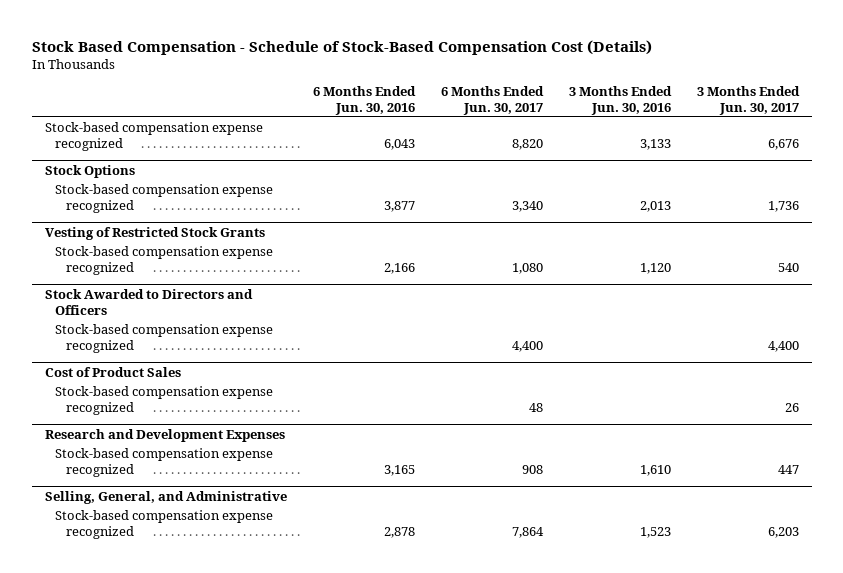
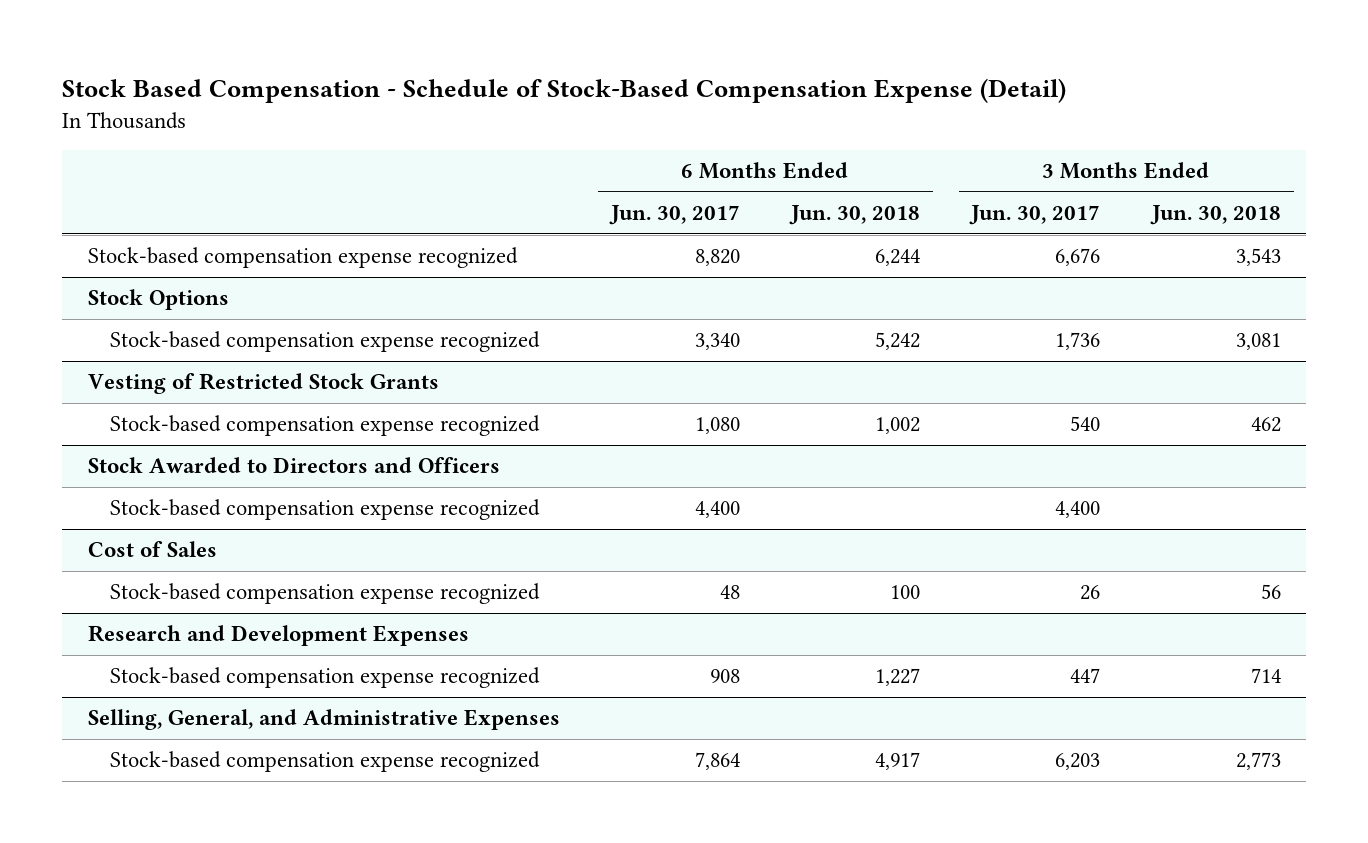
[31,39,652,55] Stock Based Compensation - Schedule of Stock-Based Compensation Cost (Details) -> [61,77,1066,103] Stock Based Compensation - Schedule of Stock-Based Compensation Expense (Detail)
[312,86,416,115] 6 Months Ended Jun. 30, 2016 -> none
[568,86,672,115] 3 Months Ended Jun. 30, 2016 -> none
none -> [789,205,921,226] Jun. 30, 2018
none -> [1149,205,1281,226] Jun. 30, 2018
[44,367,181,378] Cost of Product Sales -> [87,541,217,558] Cost of Sales
[44,491,287,505] Selling, General, and Administrative -> [87,709,560,731] Selling, General, and Administrative Expenses

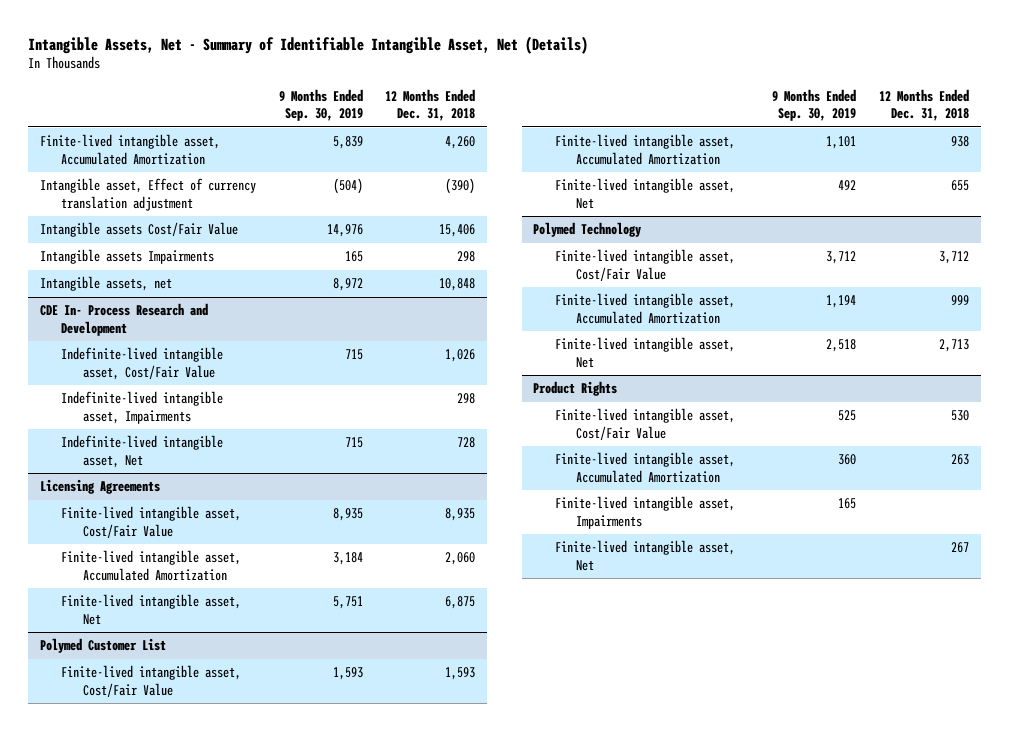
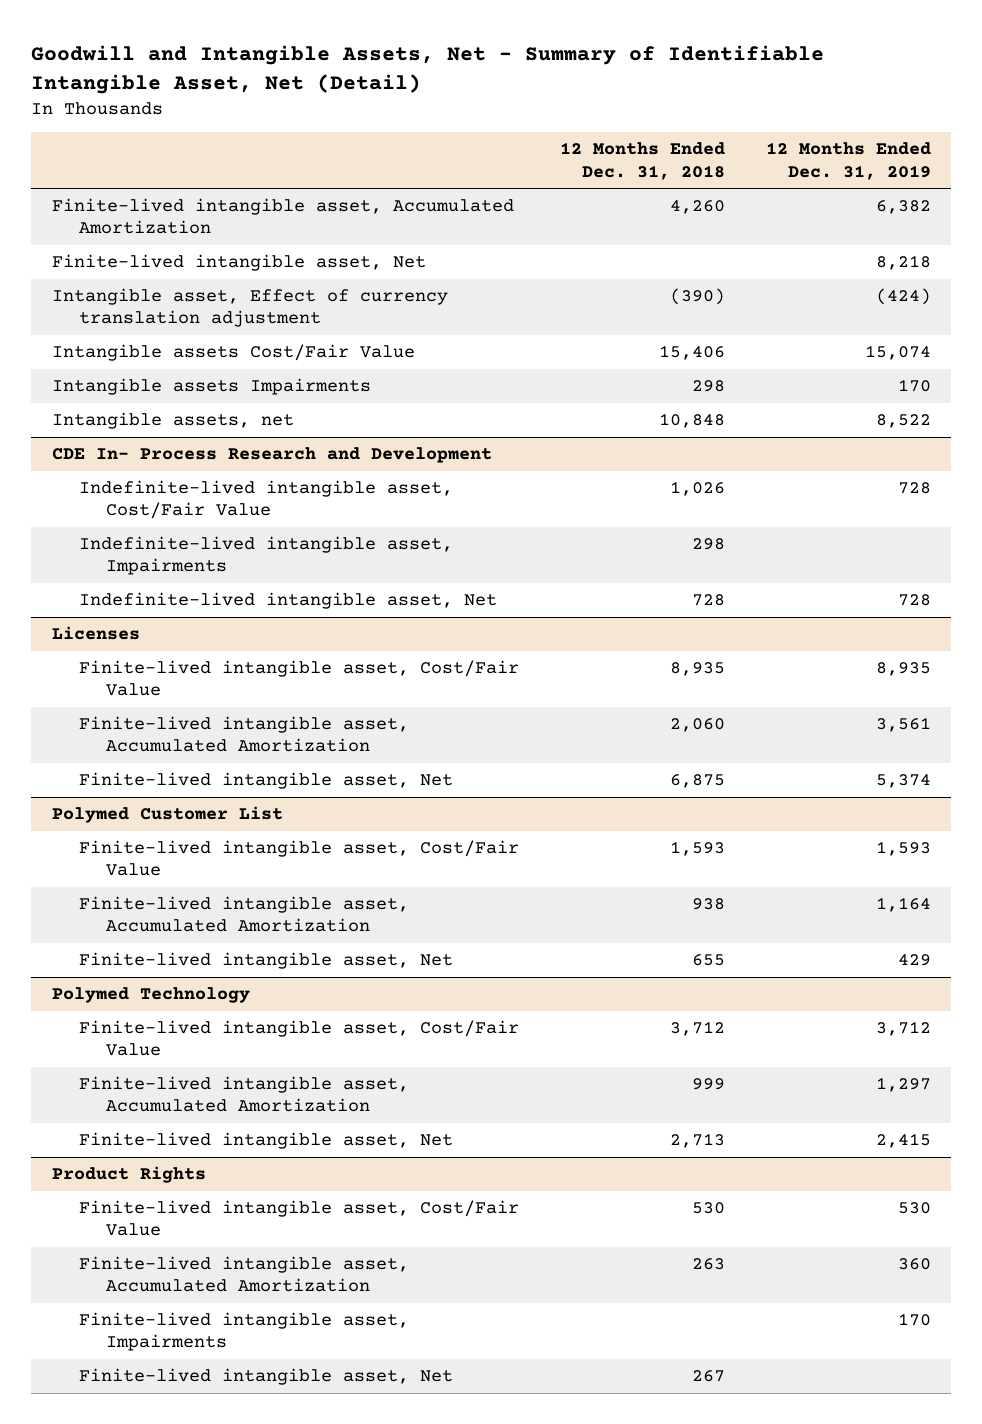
[28,35,589,54] Intangible Assets, Net - Summary of Identifiable Intangible Asset, Net (Details) -> [31,44,825,94] Goodwill and Intangible Assets, Net - Summary of Identifiable Intangible Asset, Net (Detail)
[278,88,363,122] 9 Months Ended Sep. 30, 2019 -> none
none -> [765,142,931,180] 12 Months Ended Dec. 31, 2019
none -> [51,254,426,272] Finite-lived intangible asset, Net
[39,479,160,495] Licensing Agreements -> [51,626,140,641] Licenses

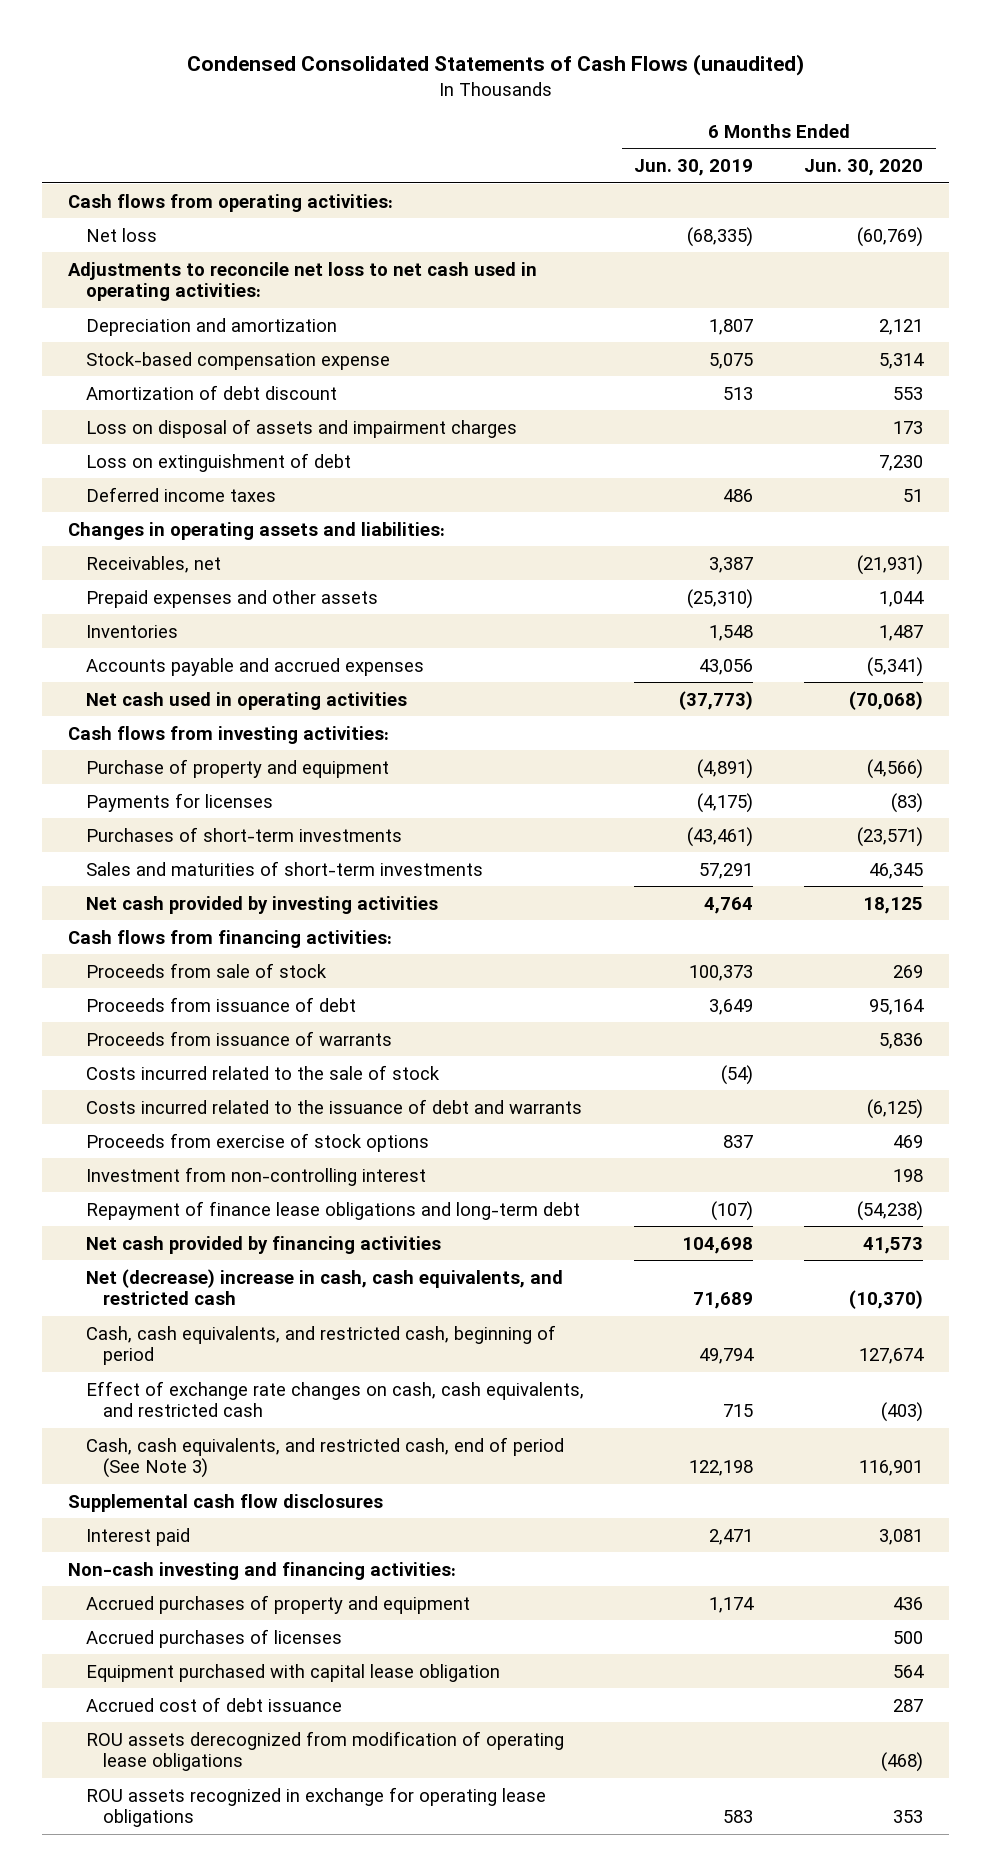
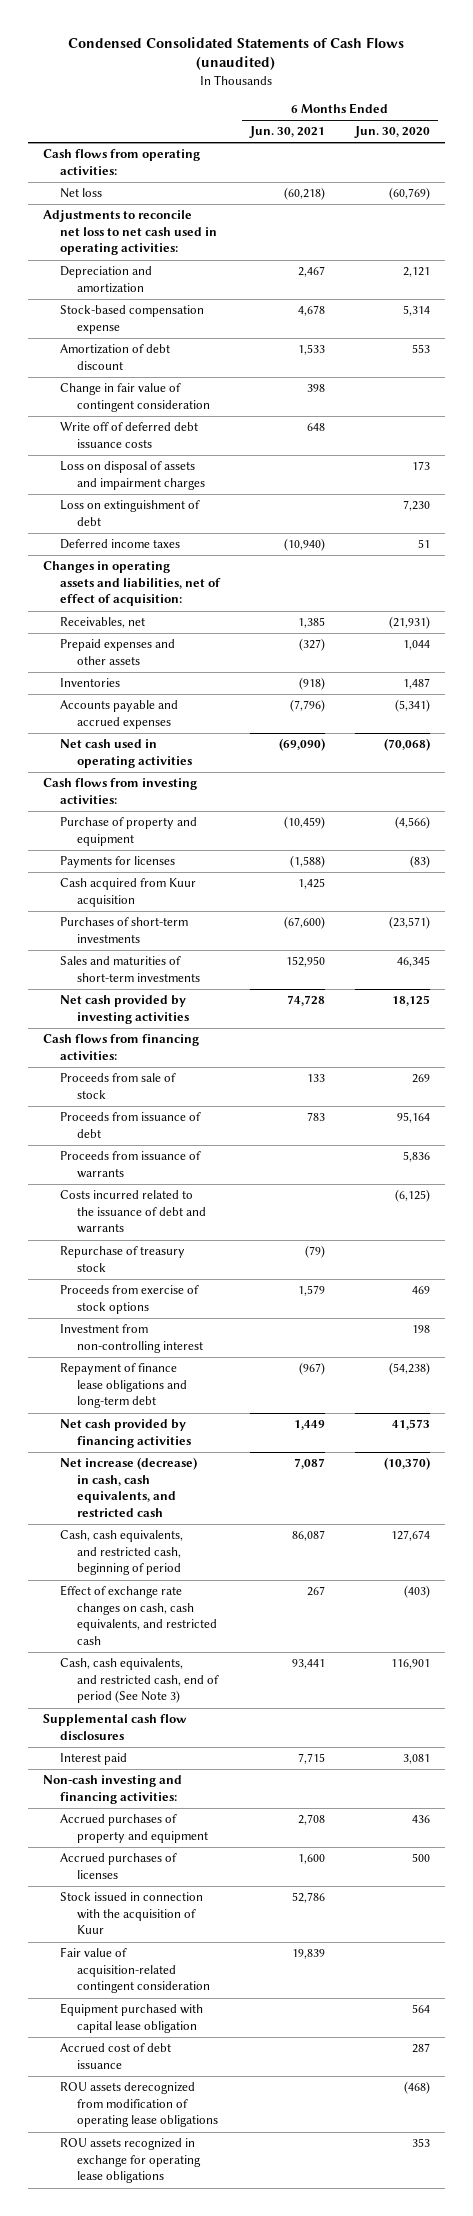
[634,159,754,177] Jun. 30, 2019 -> none
none -> [248,126,325,139] Jun. 30, 2021
none -> [59,383,210,412] Change in fair value of contingent consideration
none -> [59,422,198,448] Write off of deferred debt issuance costs
[67,521,445,540] Changes in operating assets and liabilities: -> [42,561,221,607] Changes in operating assets and liabilities, net of effect of acquisition:
none -> [59,878,196,907] Cash acquired from Kuur acquisition
[85,1064,440,1080] Costs incurred related to the sale of stock -> none
none -> [59,1246,185,1272] Repurchase of treasury stock
[85,1268,563,1306] Net (decrease) increase in cash, cash equivalents, and restricted cash -> [59,1457,197,1518] Net increase (decrease) in cash, cash equivalents, and restricted cash
none -> [59,1892,203,1935] Stock issued in connection with the acquisition of Kuur
none -> [59,1947,210,1994] Fair value of acquisition-related contingent consideration

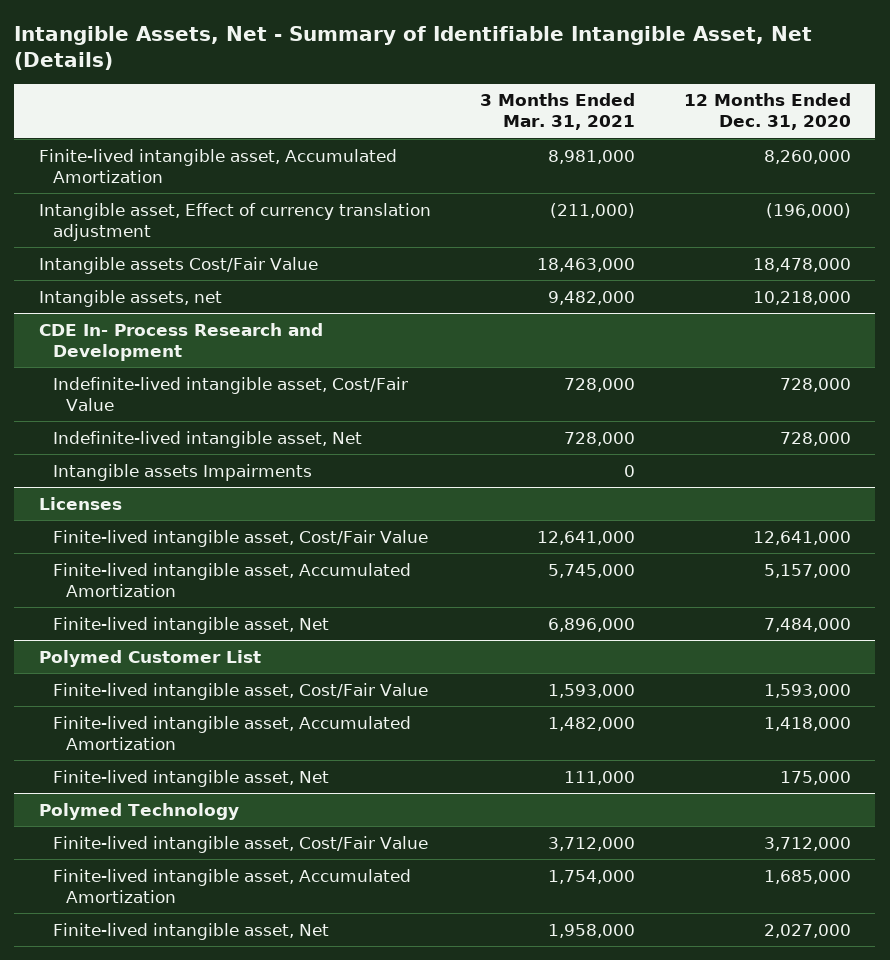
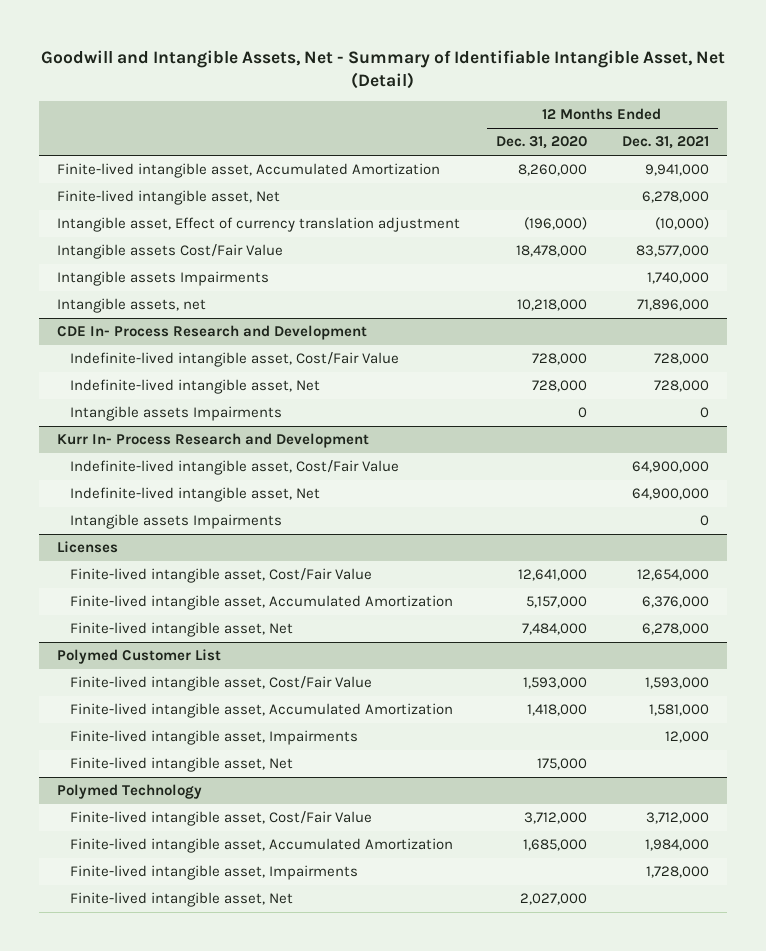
[14,25,813,70] Intangible Assets, Net - Summary of Identifiable Intangible Asset, Net (Details) -> [41,49,726,89] Goodwill and Intangible Assets, Net - Summary of Identifiable Intangible Asset, Net (Detail)
[479,93,635,131] 3 Months Ended Mar. 31, 2021 -> none
none -> [622,136,710,150] Dec. 31, 2021
none -> [56,190,280,206] Finite-lived intangible asset, Net
none -> [56,271,269,287] Intangible assets Impairments
none -> [70,406,283,422] Intangible assets Impairments
none -> [56,433,369,449] Kurr In- Process Research and Development
none -> [70,460,400,476] Indefinite-lived intangible asset, Cost/Fair Value
none -> [70,487,321,503] Indefinite-lived intangible asset, Net
none -> [70,730,359,746] Finite-lived intangible asset, Impairments
none -> [70,865,359,881] Finite-lived intangible asset, Impairments

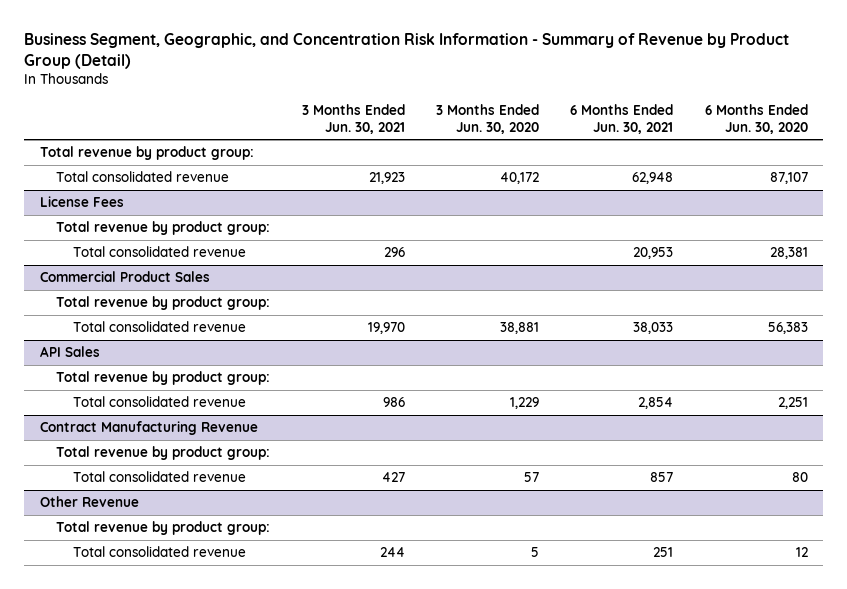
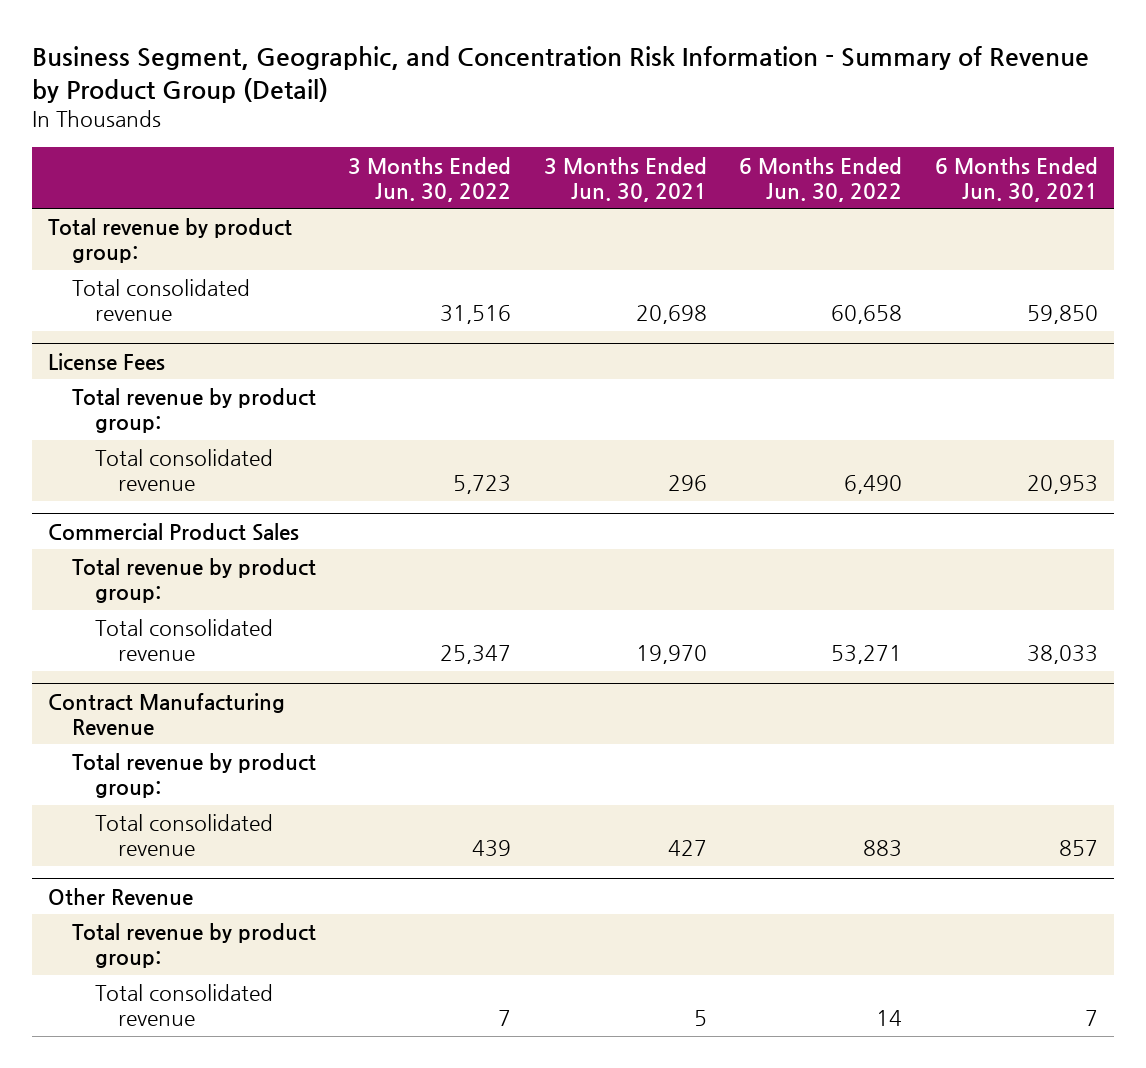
[436,104,540,134] 3 Months Ended Jun. 30, 2020 -> none
[704,104,808,134] 6 Months Ended Jun. 30, 2020 -> none
none -> [348,156,512,202] 3 Months Ended Jun. 30, 2022
none -> [739,156,903,202] 6 Months Ended Jun. 30, 2022
[368,172,405,185] 21,923 -> [635,305,707,325] 20,698
[632,172,674,185] 62,948 -> [1026,305,1098,325] 59,850
[39,346,100,358] API Sales -> none
[56,371,271,386] Total revenue by product group: -> none
[73,396,247,408] Total consolidated revenue -> none
[379,547,405,558] 244 -> [693,1010,707,1027] 5
[653,547,674,558] 251 -> [1084,1010,1098,1027] 7

